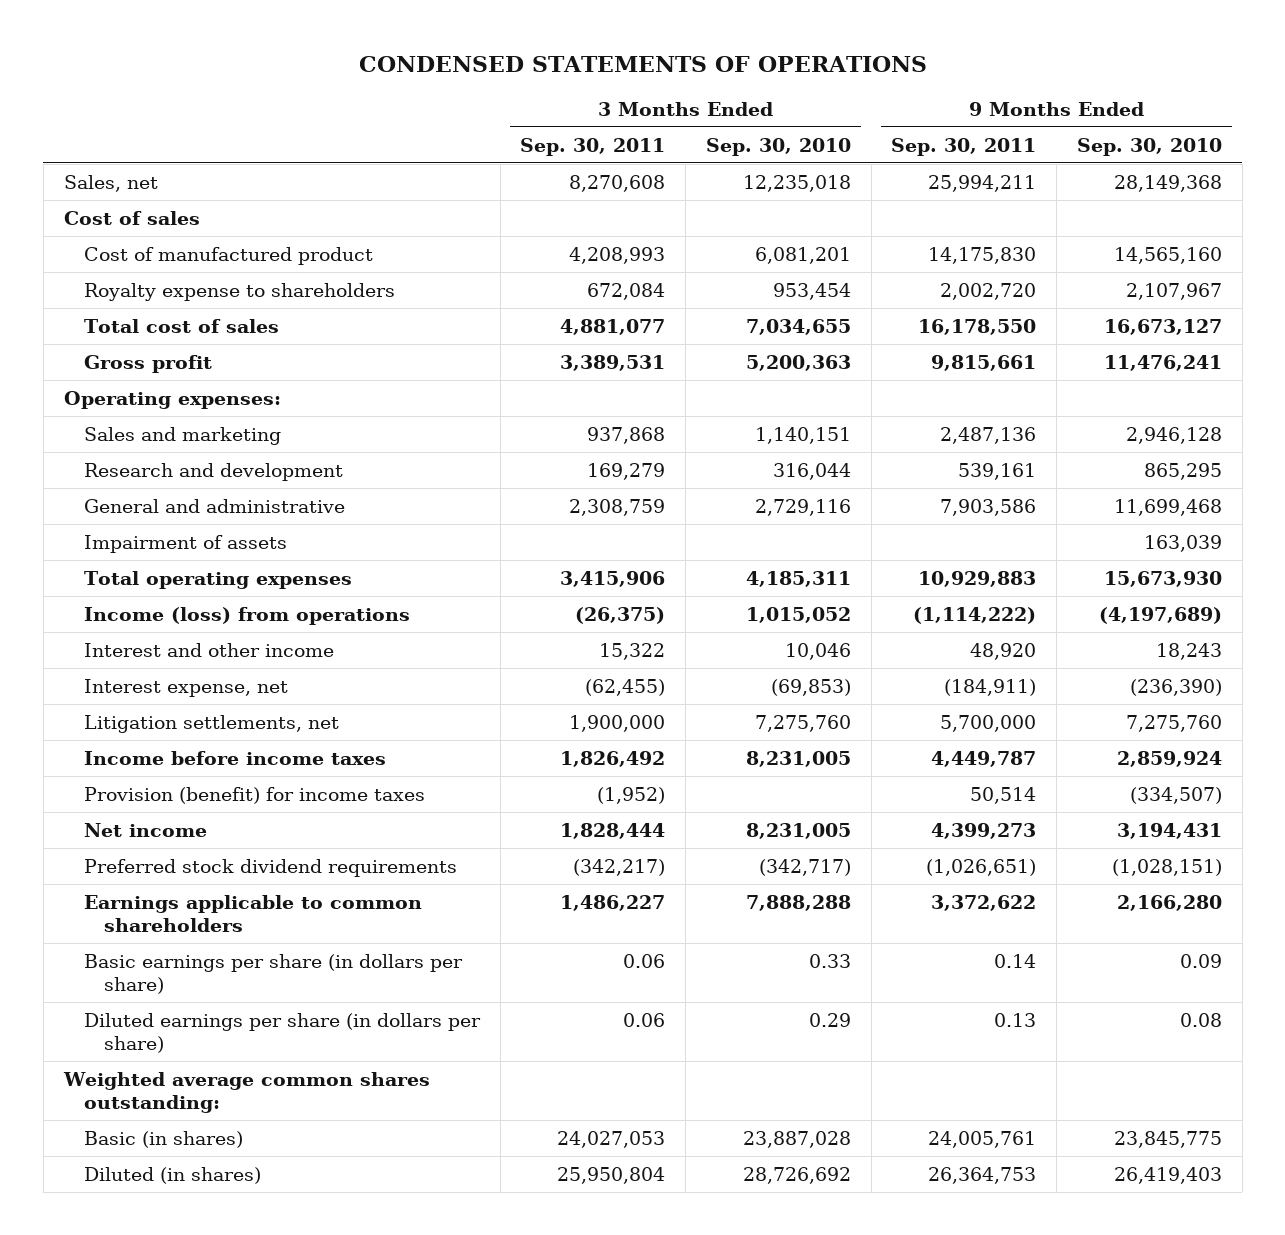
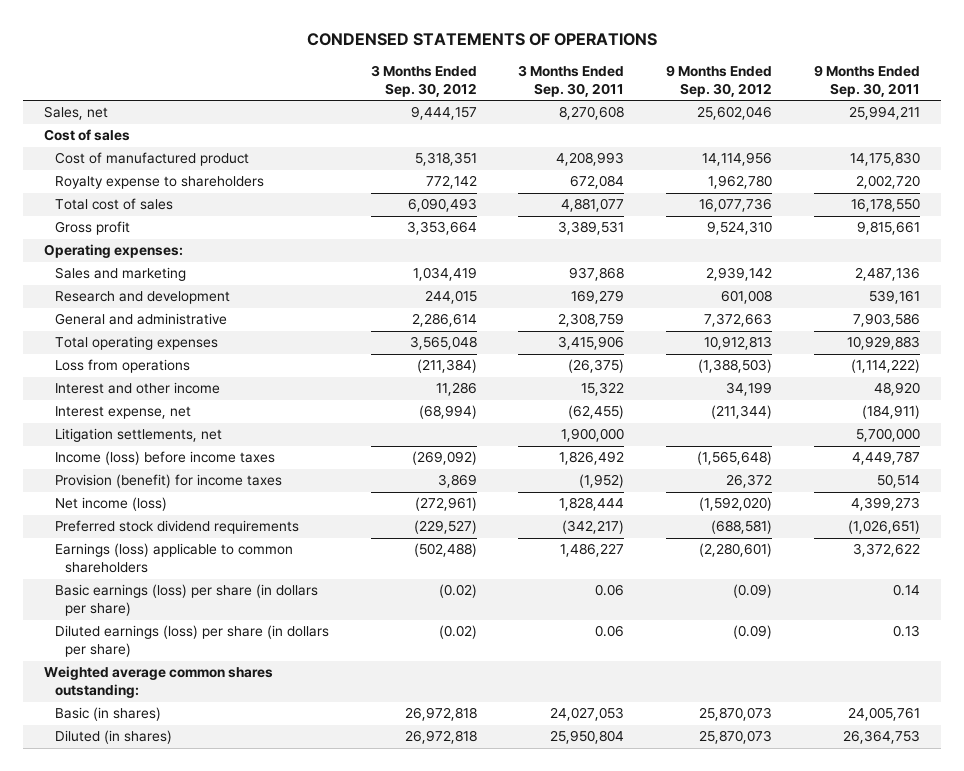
[705,137,851,156] Sep. 30, 2010 -> none
[1076,137,1222,156] Sep. 30, 2010 -> none
none -> [370,65,477,97] 3 Months Ended Sep. 30, 2012
none -> [666,65,773,97] 9 Months Ended Sep. 30, 2012
[83,534,287,553] Impairment of assets -> none
[83,606,410,625] Income (loss) from operations -> [54,359,190,374] Loss from operations
[83,750,386,765] Income before income taxes -> [54,451,275,466] Income (loss) before income taxes
[83,822,207,837] Net income -> [54,497,167,512] Net income (loss)
[83,894,422,933] Earnings applicable to common shareholders -> [54,543,293,574] Earnings (loss) applicable to common shareholders
[83,953,463,995] Basic earnings per share (in dollars per share) -> [54,584,318,617] Basic earnings (loss) per share (in dollars per share)
[83,1012,481,1054] Diluted earnings per share (in dollars per share) -> [54,625,329,658] Diluted earnings (loss) per share (in dollars per share)

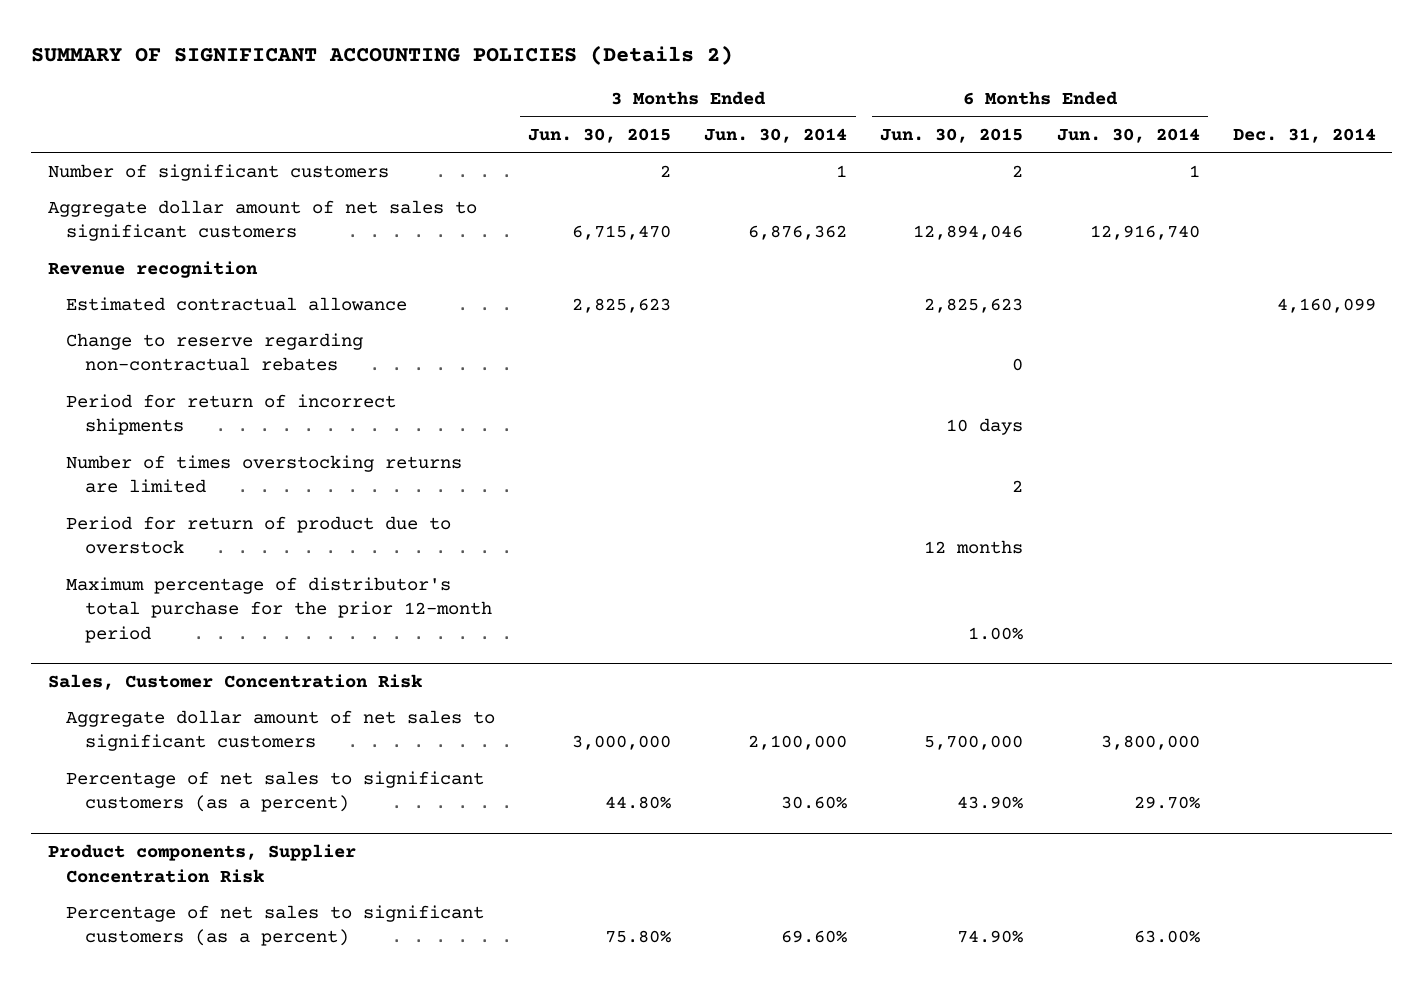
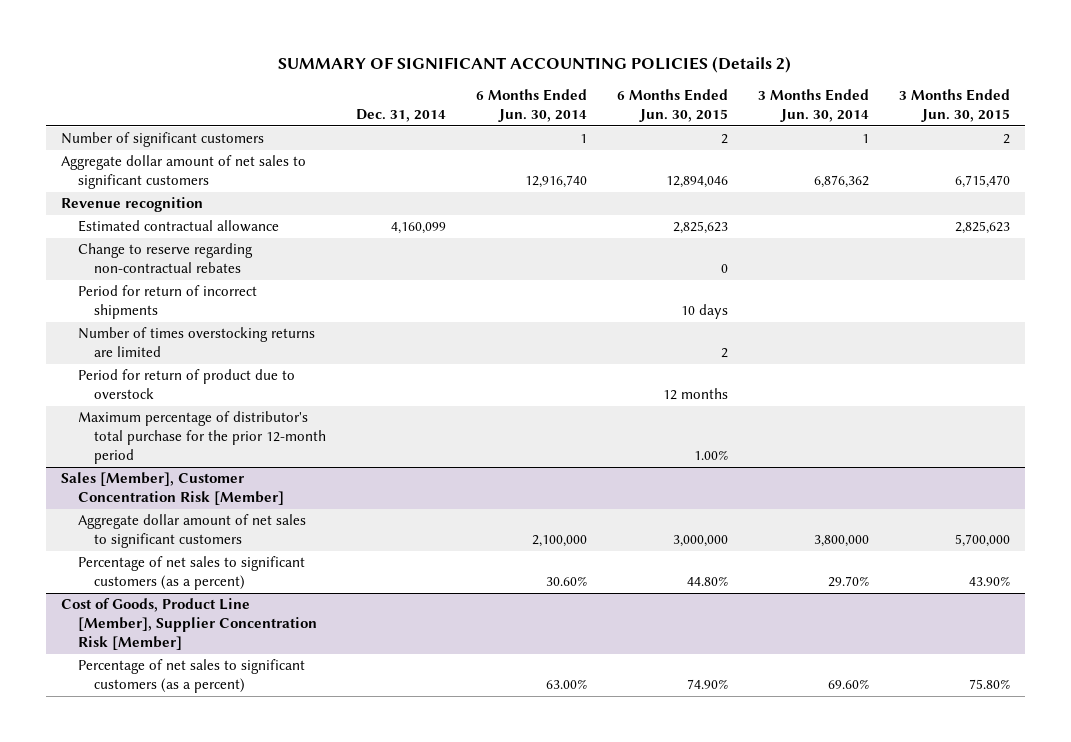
[47,843,356,883] Product components, Supplier Concentration Risk -> none
[47,673,422,690] Sales, Customer Concentration Risk -> [60,472,284,506] Sales [Member], Customer Concentration Risk [Member]
[572,735,672,751] 3,000,000 -> [954,534,1010,548] 5,700,000
[748,735,848,751] 2,100,000 -> [813,535,869,548] 3,800,000
[924,735,1024,751] 5,700,000 -> [672,535,728,548] 3,000,000
[1100,735,1200,751] 3,800,000 -> [532,535,588,548] 2,100,000
[605,796,672,810] 44.80% -> [968,576,1010,587] 43.90%
[781,796,848,810] 30.60% -> [827,576,869,588] 29.70%
[957,796,1024,810] 43.90% -> [686,576,728,587] 44.80%
[1133,796,1200,810] 29.70% -> [546,576,588,587] 30.60%
none -> [60,598,317,651] Cost of Goods, Product Line [Member], Supplier Concentration Risk [Member]

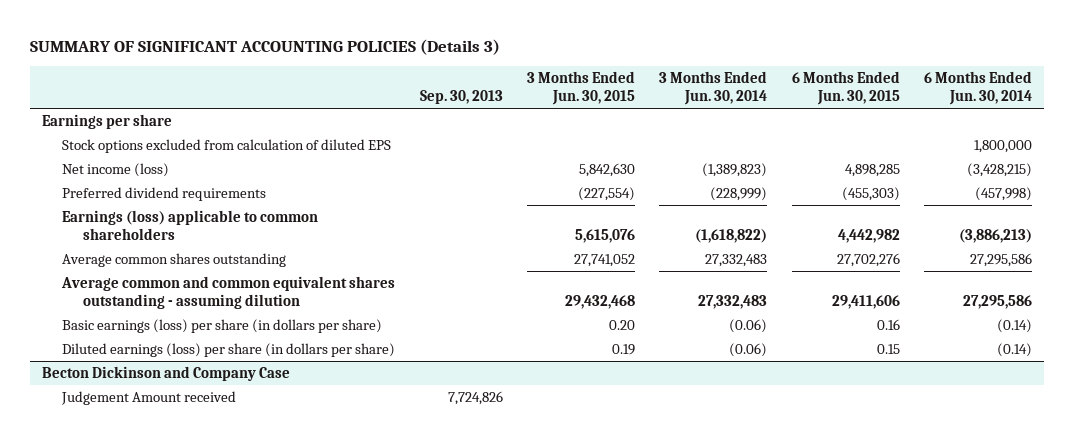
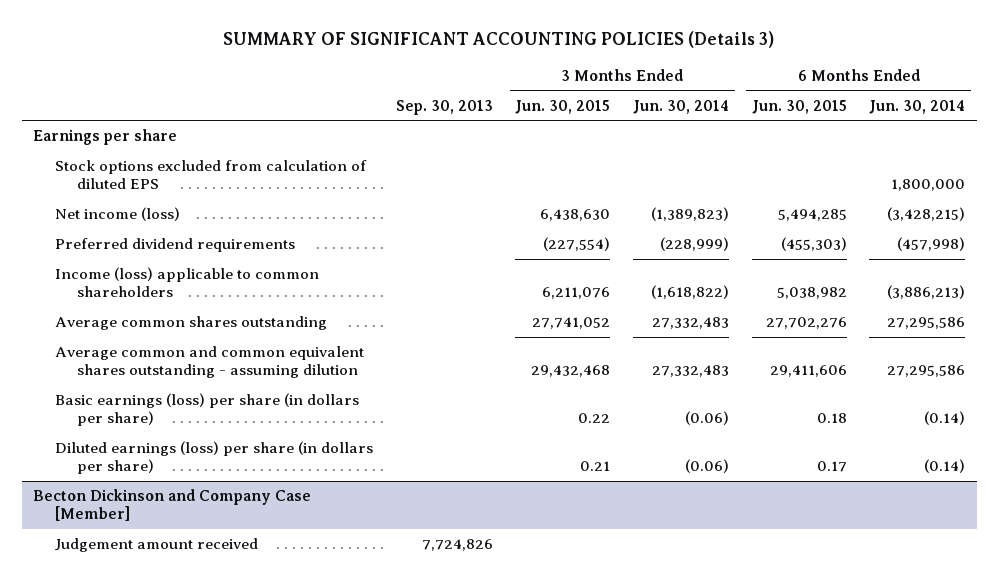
[578,162,635,177] 5,842,630 -> [540,209,611,222] 6,438,630
[844,163,900,177] 4,898,285 -> [777,209,847,222] 5,494,285
[62,209,319,240] Earnings (loss) applicable to common shareholders -> [54,267,319,298] Income (loss) applicable to common shareholders
[574,228,635,243] 5,615,076 -> [542,287,611,300] 6,211,076
[837,228,900,243] 4,442,982 -> [776,287,847,300] 5,038,982
[608,319,635,330] 0.20 -> [578,413,611,424] 0.22
[876,318,900,330] 0.16 -> [816,413,847,424] 0.18
[611,343,635,355] 0.19 -> [580,461,611,472] 0.21
[876,343,900,354] 0.15 -> [816,461,847,473] 0.17
[41,365,290,381] Becton Dickinson and Company Case -> [32,489,311,522] Becton Dickinson and Company Case [Member]
[61,390,237,405] Judgement Amount received -> [54,538,258,553] Judgement amount received

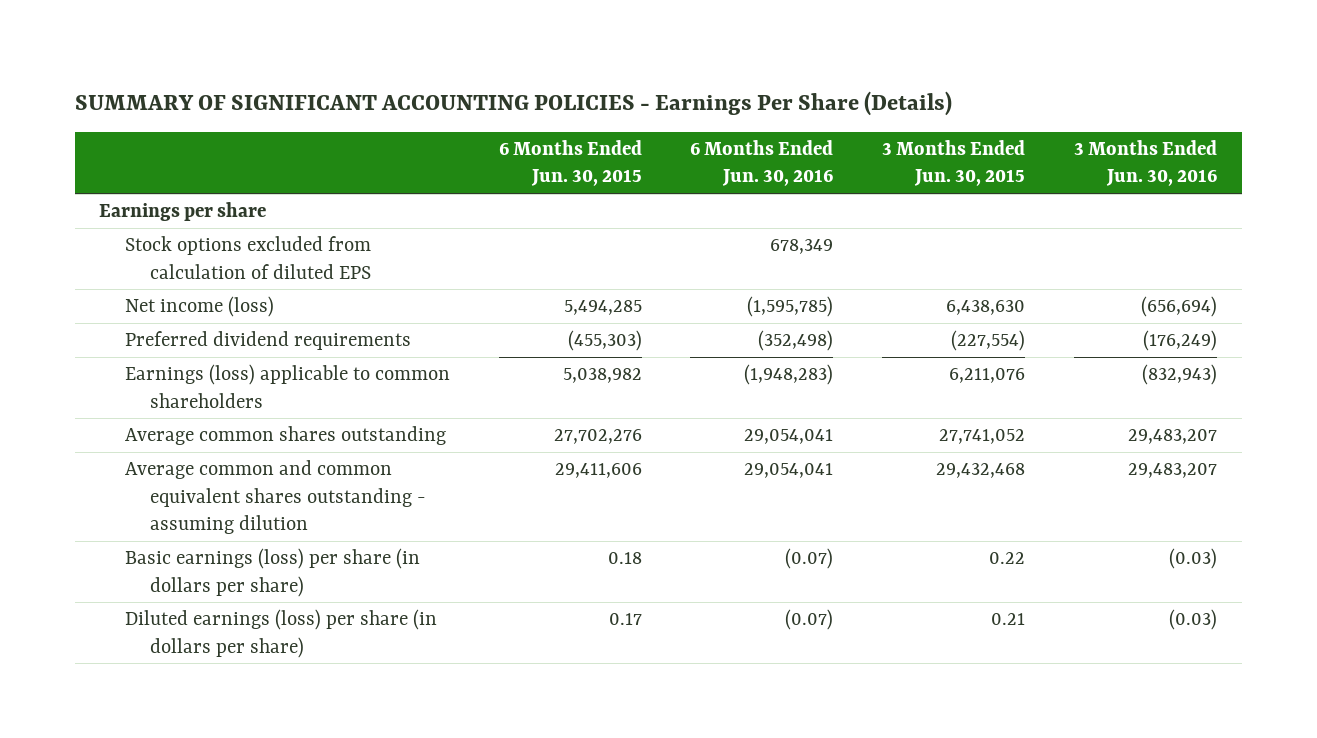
[223,31,775,49] SUMMARY OF SIGNIFICANT ACCOUNTING POLICIES (Details 3) -> [75,90,953,116] SUMMARY OF SIGNIFICANT ACCOUNTING POLICIES - Earnings Per Share (Details)
[395,99,493,115] Sep. 30, 2013 -> none
[633,99,730,114] Jun. 30, 2014 -> none
[869,99,966,114] Jun. 30, 2014 -> none
none -> [690,140,834,187] 6 Months Ended Jun. 30, 2016
none -> [1074,140,1218,187] 3 Months Ended Jun. 30, 2016
[54,267,319,298] Income (loss) applicable to common shareholders -> [124,364,450,408] Earnings (loss) applicable to common shareholders
[32,489,311,522] Becton Dickinson and Company Case [Member] -> none
[54,538,258,553] Judgement amount received -> none

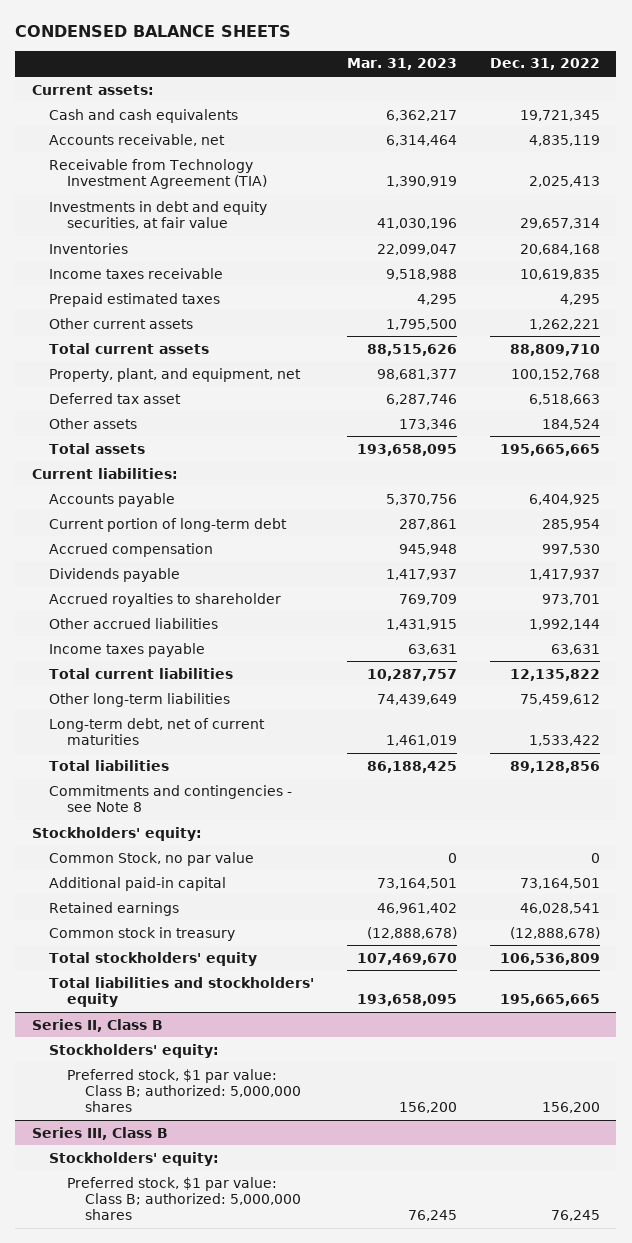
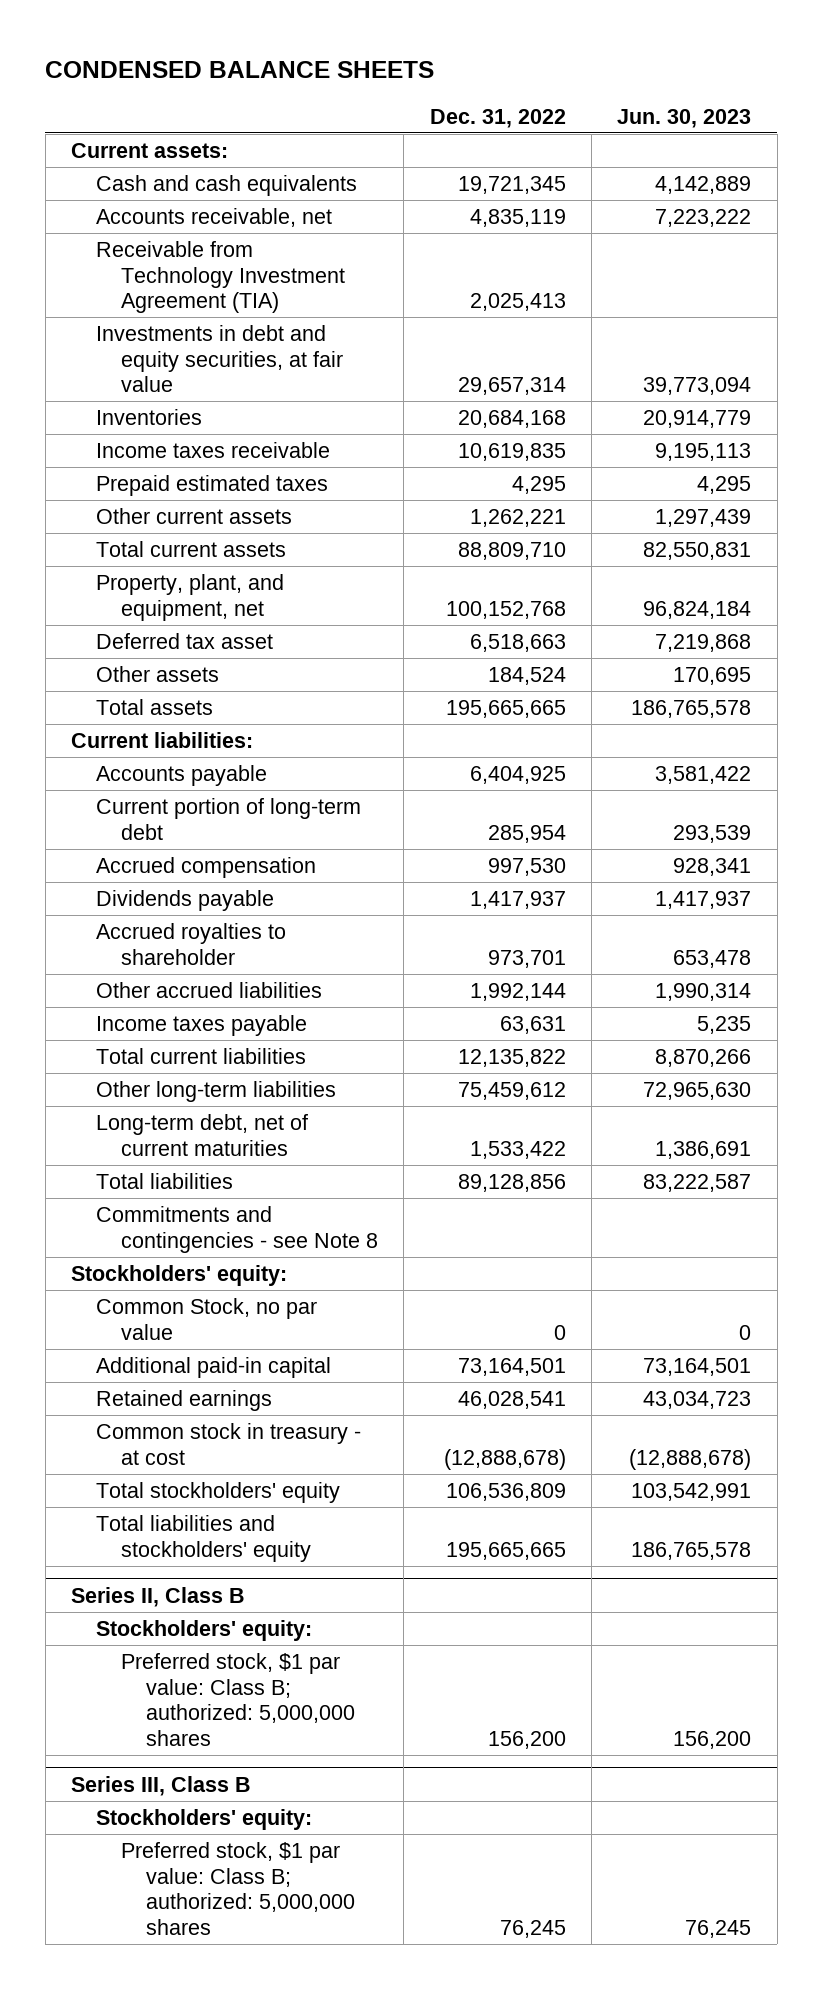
[347,58,458,71] Mar. 31, 2023 -> none
none -> [617,108,752,128] Jun. 30, 2023
[49,926,236,941] Common stock in treasury -> [95,1422,361,1465] Common stock in treasury - at cost

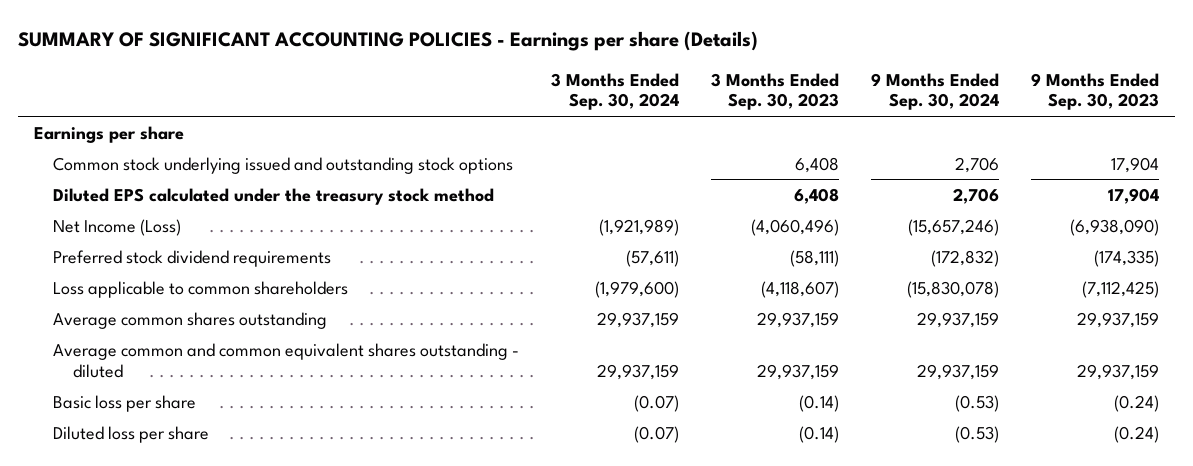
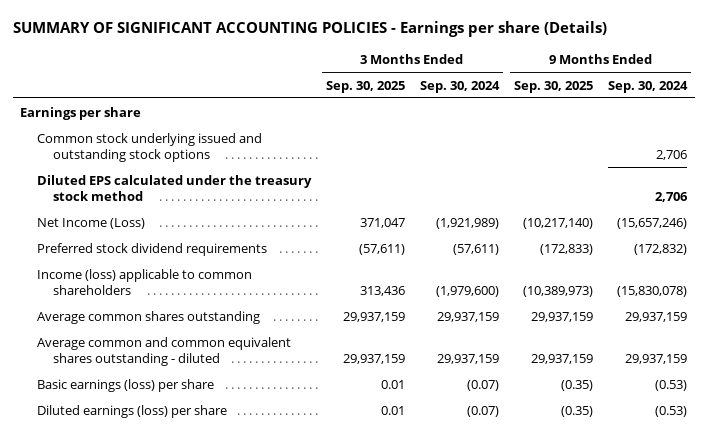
[711,72,840,111] 3 Months Ended Sep. 30, 2023 -> none
[1031,72,1160,111] 9 Months Ended Sep. 30, 2023 -> none
none -> [325,80,405,93] Sep. 30, 2025
none -> [514,80,594,93] Sep. 30, 2025
[53,280,349,298] Loss applicable to common shareholders -> [36,268,252,295] Income (loss) applicable to common shareholders
[53,394,197,412] Basic loss per share -> [36,378,214,392] Basic earnings (loss) per share
[53,425,210,443] Diluted loss per share -> [36,404,227,418] Diluted earnings (loss) per share

